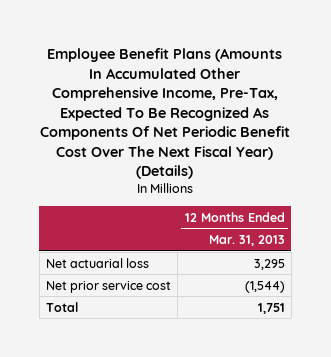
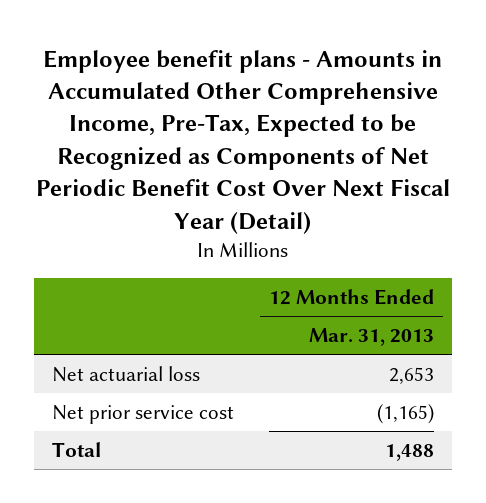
[40,48,291,180] Employee Benefit Plans (Amounts In Accumulated Other Comprehensive Income, Pre-Tax, Expected To Be Recognized As Components Of Net Periodic Benefit Cost Over The Next Fiscal Year) (Details) -> [35,49,450,234] Employee benefit plans - Amounts in Accumulated Other Comprehensive Income, Pre-Tax, Expected to be Recognized as Components of Net Periodic Benefit Cost Over Next Fiscal Year (Detail)
[253,258,285,270] 3,295 -> [389,366,435,384] 2,653
[244,280,285,293] (1,544) -> [377,403,435,424] (1,165)
[257,302,285,314] 1,751 -> [385,443,435,461] 1,488

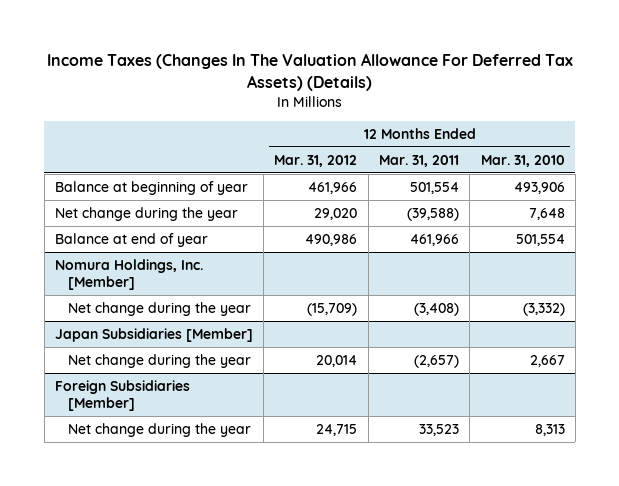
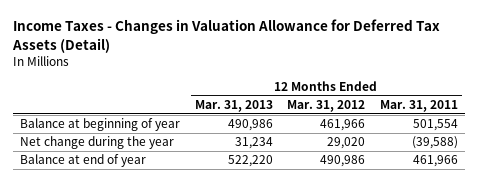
[46,52,573,91] Income Taxes (Changes In The Valuation Allowance For Deferred Tax Assets) (Details) -> [11,19,440,53] Income Taxes - Changes in Valuation Allowance for Deferred Tax Assets (Detail)
[480,154,565,167] Mar. 31, 2010 -> none
none -> [194,100,273,113] Mar. 31, 2013
[54,258,203,291] Nomura Holdings, Inc. [Member] -> none
[68,301,252,316] Net change during the year -> none
[54,327,253,342] Japan Subsidiaries [Member] -> none
[68,353,252,368] Net change during the year -> none
[54,379,190,412] Foreign Subsidiaries [Member] -> none
[68,422,252,437] Net change during the year -> none

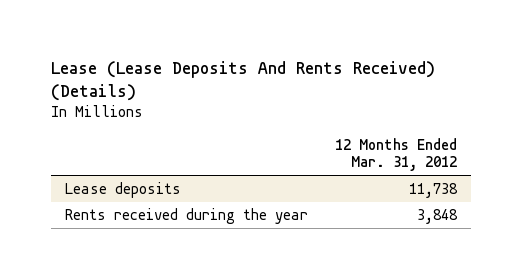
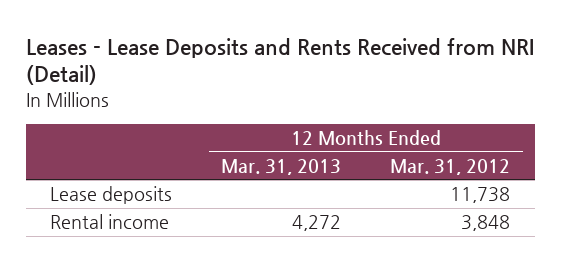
[50,60,435,101] Lease (Lease Deposits And Rents Received) (Details) -> [25,37,534,86] Leases - Lease Deposits and Rents Received from NRI (Detail)
none -> [221,158,342,175] Mar. 31, 2013
[64,207,308,224] Rents received during the year -> [50,214,170,230] Rental income

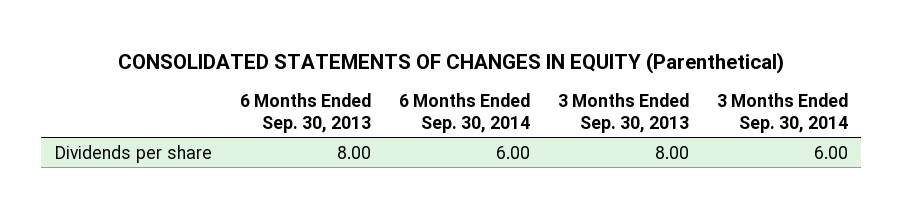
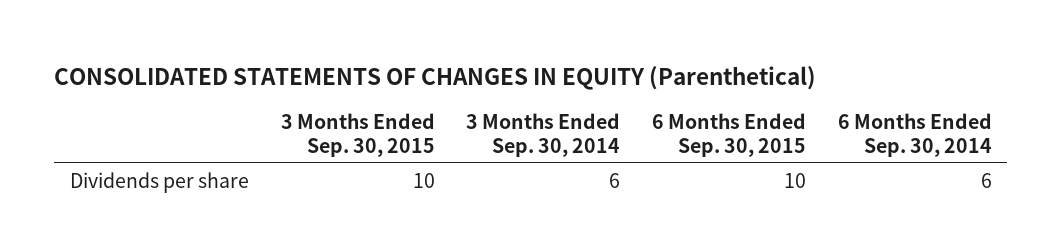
[240,93,372,134] 6 Months Ended Sep. 30, 2013 -> none
[557,93,689,134] 3 Months Ended Sep. 30, 2013 -> none
none -> [280,112,435,157] 3 Months Ended Sep. 30, 2015
none -> [651,112,806,157] 6 Months Ended Sep. 30, 2015
[495,145,530,159] 6.00 -> [980,173,992,189] 6
[813,145,848,159] 6.00 -> [609,173,621,189] 6

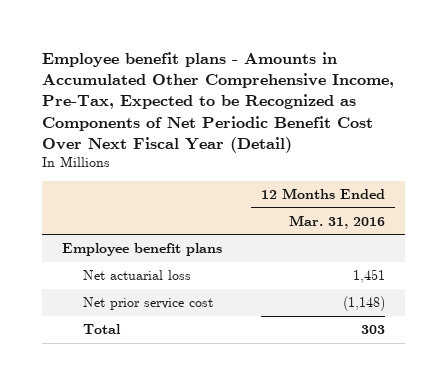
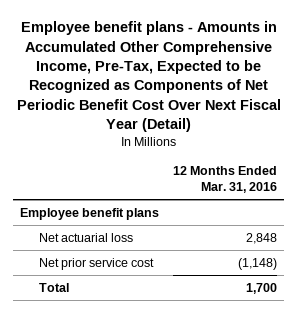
[353,269,386,284] 1,451 -> [245,232,277,244] 2,848
[361,325,386,335] 303 -> [245,282,277,294] 1,700

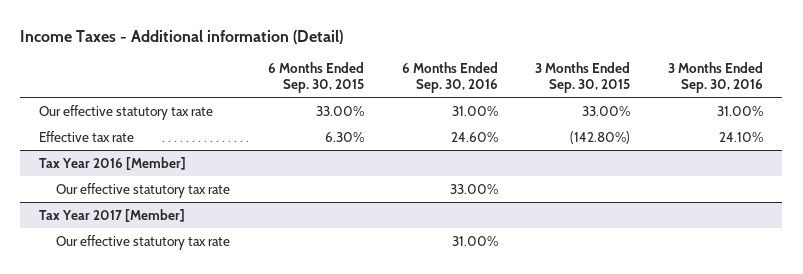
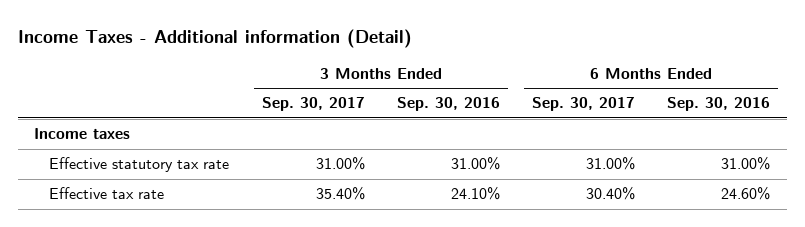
[267,62,364,94] 6 Months Ended Sep. 30, 2015 -> none
[535,62,631,94] 3 Months Ended Sep. 30, 2015 -> none
none -> [261,97,365,112] Sep. 30, 2017
none -> [532,97,636,112] Sep. 30, 2017
none -> [34,128,131,140] Income taxes
[39,104,214,120] Our effective statutory tax rate -> [49,157,230,173] Effective statutory tax rate
[39,156,187,170] Tax Year 2016 [Member] -> none
[56,182,231,198] Our effective statutory tax rate -> none
[39,208,186,222] Tax Year 2017 [Member] -> none
[56,234,231,250] Our effective statutory tax rate -> none

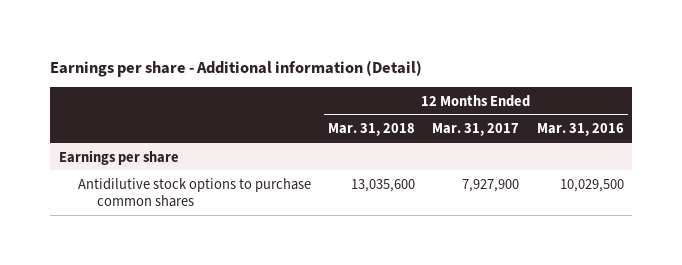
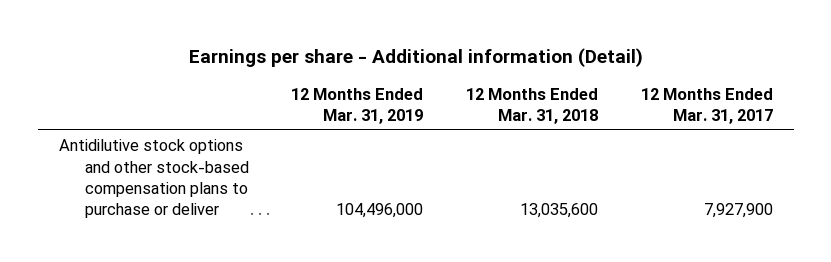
[536,123,624,137] Mar. 31, 2016 -> none
none -> [291,87,424,125] 12 Months Ended Mar. 31, 2019
[58,149,179,165] Earnings per share -> none
[78,177,312,208] Antidilutive stock options to purchase common shares -> [58,139,249,219] Antidilutive stock options and other stock-based compensation plans to purchase or deliver

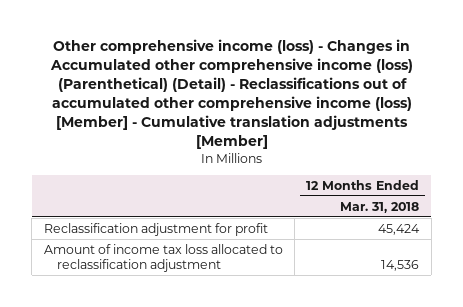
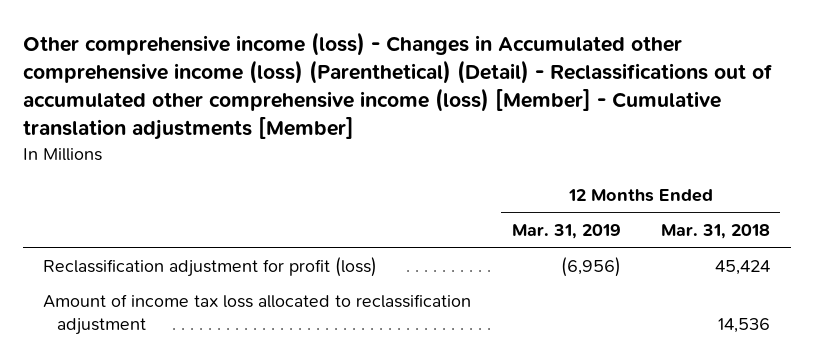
none -> [511,223,621,239] Mar. 31, 2019
[43,222,268,236] Reclassification adjustment for profit -> [42,256,377,277] Reclassification adjustment for profit (loss)

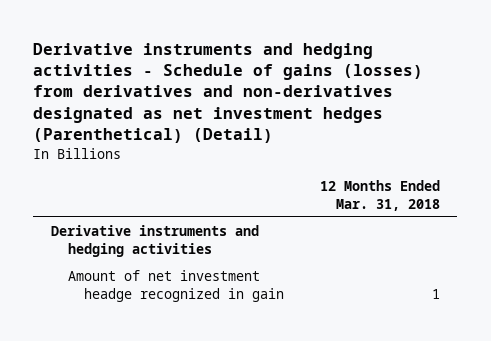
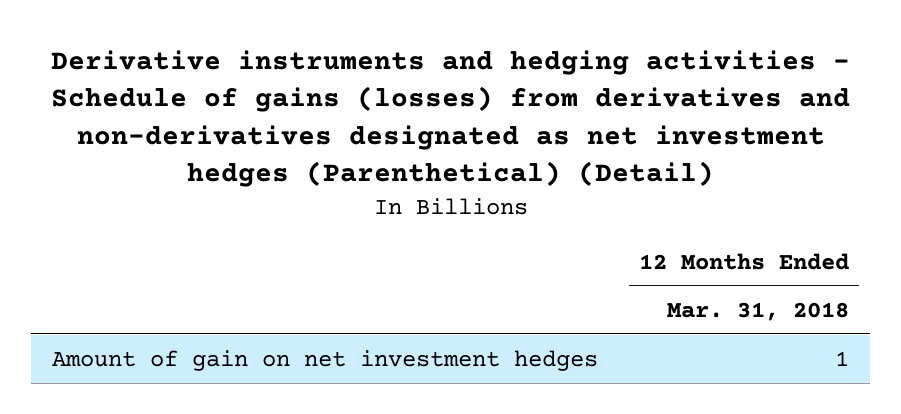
[51,225,260,258] Derivative instruments and hedging activities -> none
[67,270,285,303] Amount of net investment headge recognized in gain -> [51,349,598,371] Amount of gain on net investment hedges

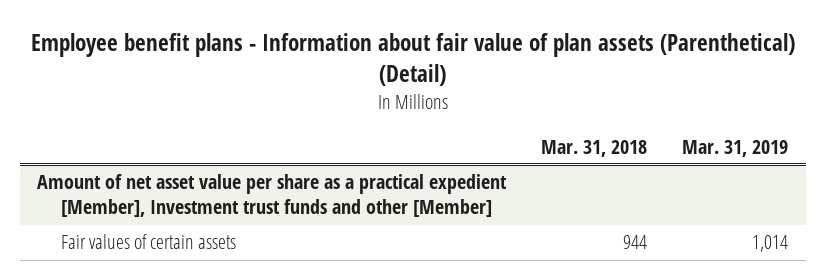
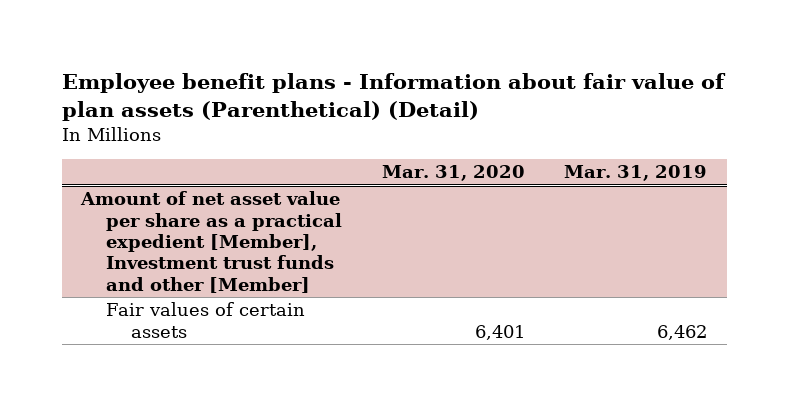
[541,139,648,157] Mar. 31, 2018 -> none
none -> [381,165,525,182] Mar. 31, 2020
[752,235,789,253] 1,014 -> [657,324,708,340] 6,462

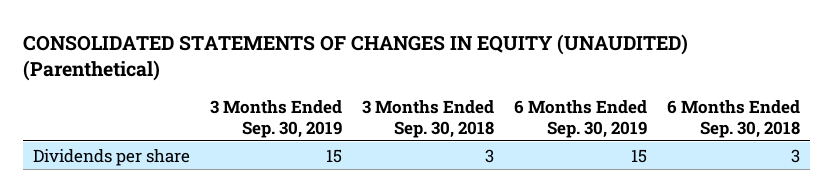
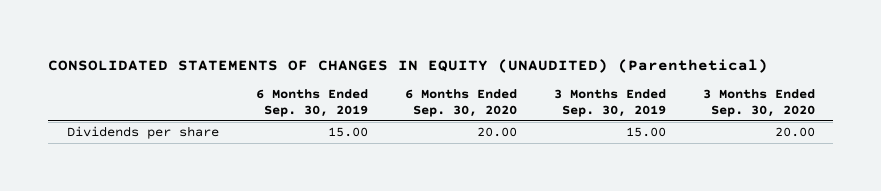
[361,99,494,138] 3 Months Ended Sep. 30, 2018 -> none
[666,99,800,138] 6 Months Ended Sep. 30, 2018 -> none
none -> [404,89,517,118] 6 Months Ended Sep. 30, 2020
none -> [702,89,815,118] 3 Months Ended Sep. 30, 2020
[325,148,342,163] 15 -> [625,127,666,138] 15.00
[630,148,647,163] 15 -> [327,127,368,138] 15.00

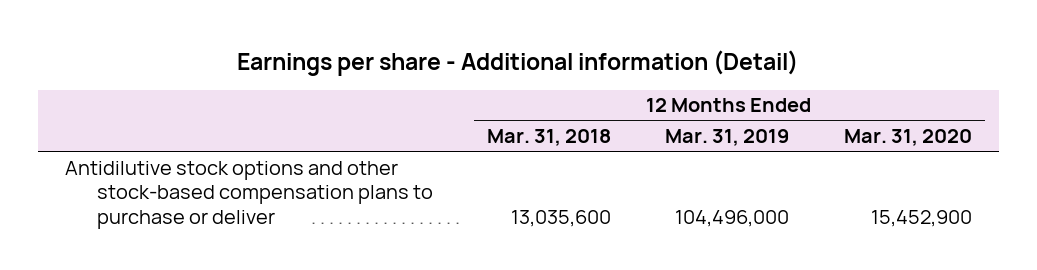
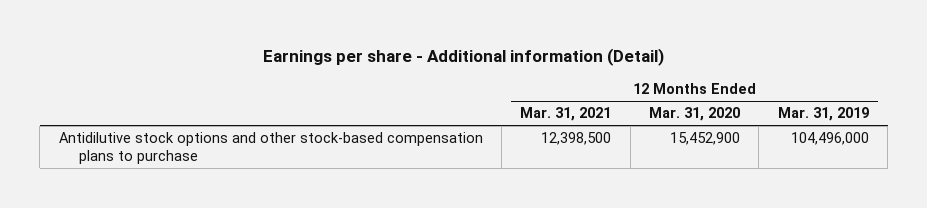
[487,129,612,147] Mar. 31, 2018 -> none
none -> [520,107,612,122] Mar. 31, 2021
[65,160,434,229] Antidilutive stock options and other stock-based compensation plans to purchase or deliver -> [58,132,483,165] Antidilutive stock options and other stock-based compensation plans to purchase

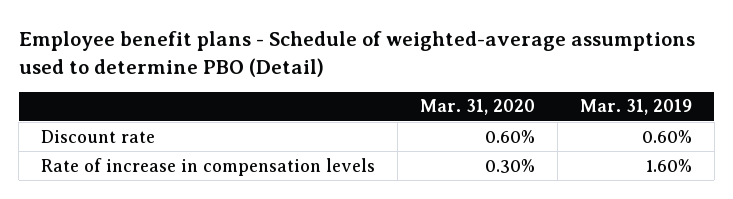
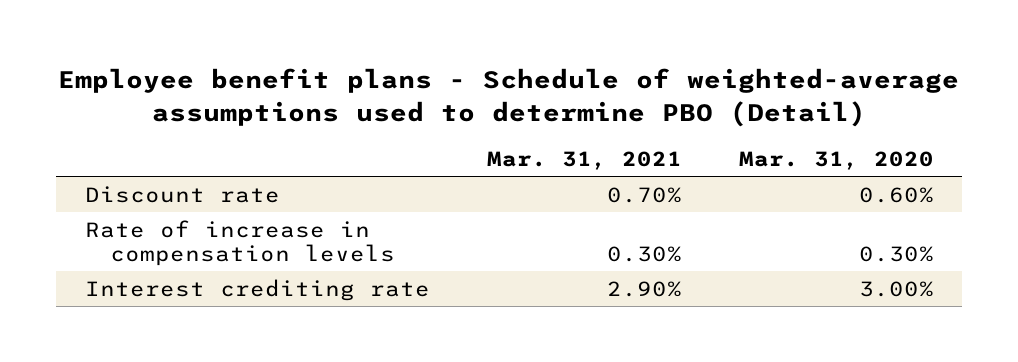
[579,99,692,116] Mar. 31, 2019 -> none
none -> [486,151,682,171] Mar. 31, 2021
none -> [84,278,430,301] Interest crediting rate

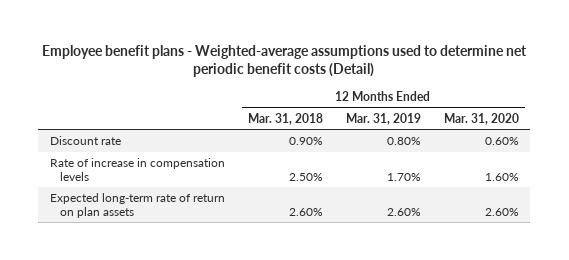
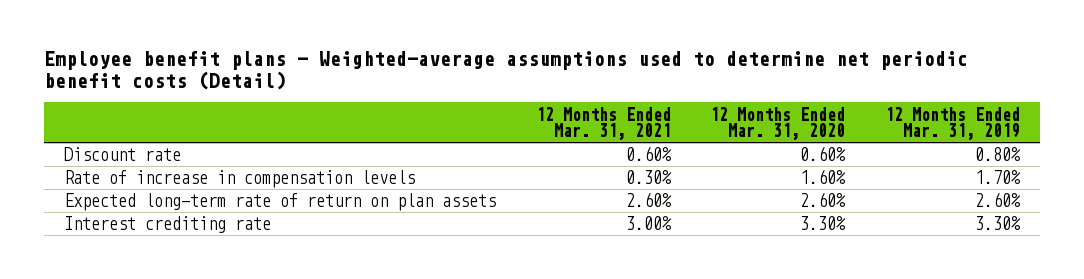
[247,112,323,125] Mar. 31, 2018 -> none
none -> [535,106,671,141] 12 Months Ended Mar. 31, 2021
none -> [63,216,271,234] Interest crediting rate

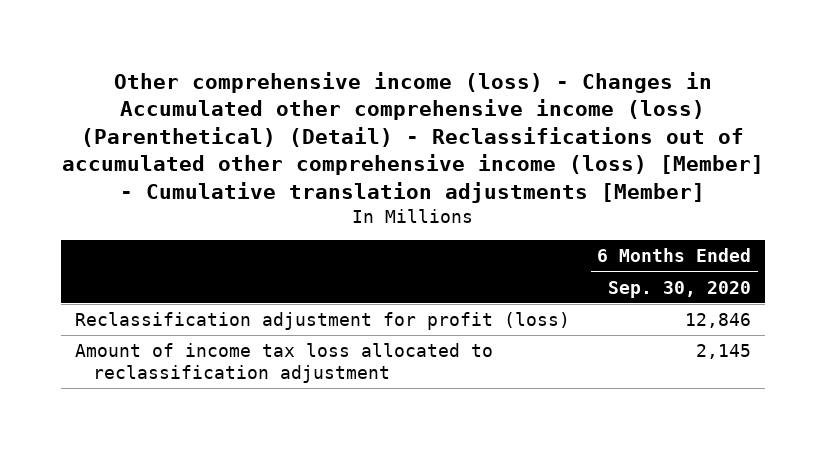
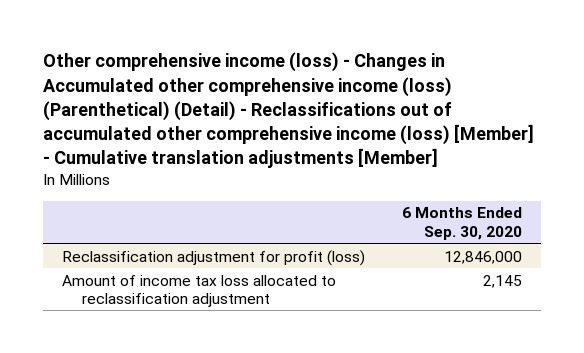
[685,313,752,329] 12,846 -> [443,250,522,264] 12,846,000

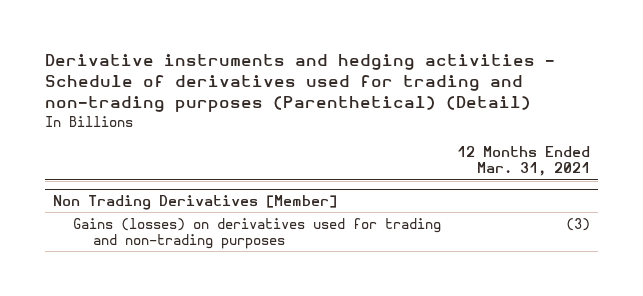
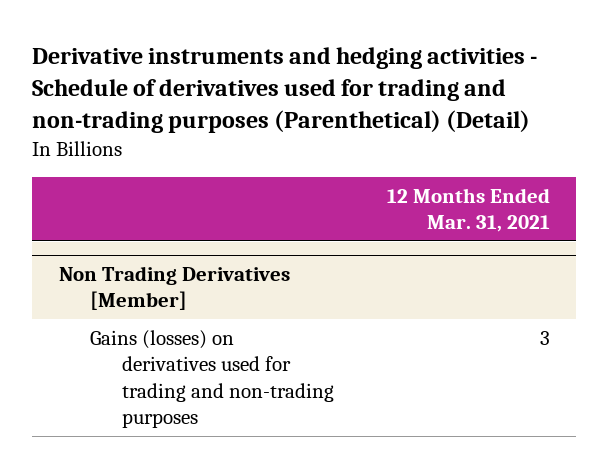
[566,217,591,231] (3) -> [539,330,550,345] 3

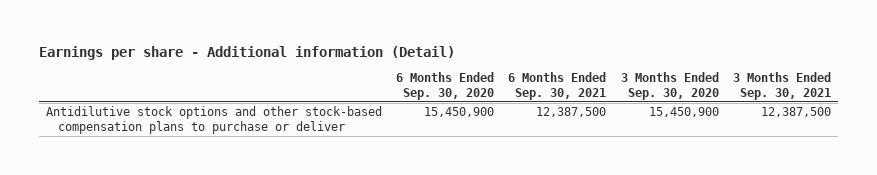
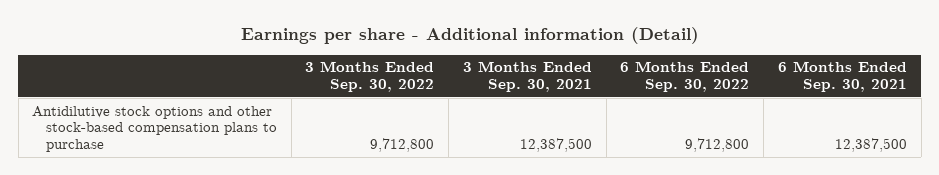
[396,72,495,100] 6 Months Ended Sep. 30, 2020 -> none
[620,72,719,100] 3 Months Ended Sep. 30, 2020 -> none
none -> [305,61,435,92] 3 Months Ended Sep. 30, 2022
none -> [620,61,750,92] 6 Months Ended Sep. 30, 2022
[45,106,382,135] Antidilutive stock options and other stock-based compensation plans to purchase or deliver -> [32,105,277,152] Antidilutive stock options and other stock-based compensation plans to purchase

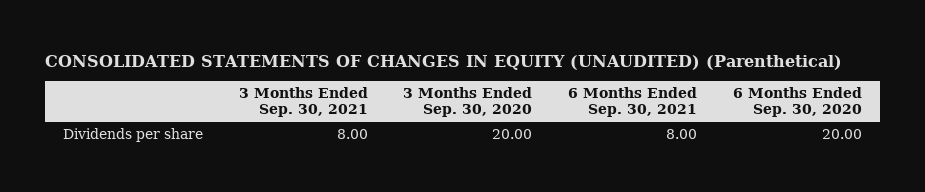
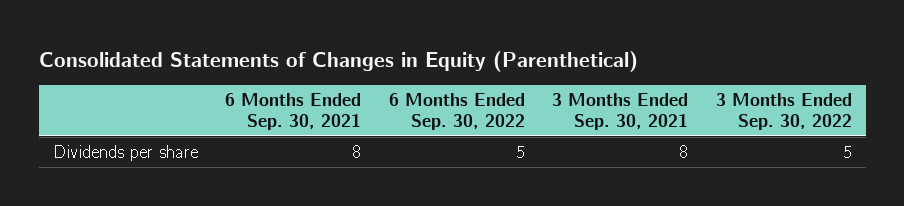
[45,54,843,70] CONSOLIDATED STATEMENTS OF CHANGES IN EQUITY (UNAUDITED) (Parenthetical) -> [38,50,638,72] Consolidated Statements of Changes in Equity (Parenthetical)
[403,87,533,118] 3 Months Ended Sep. 30, 2020 -> none
[732,87,862,118] 6 Months Ended Sep. 30, 2020 -> none
none -> [388,92,525,131] 6 Months Ended Sep. 30, 2022
none -> [715,92,852,131] 3 Months Ended Sep. 30, 2022
[336,129,368,140] 8.00 -> [679,145,689,159] 8
[666,129,698,140] 8.00 -> [352,145,362,159] 8

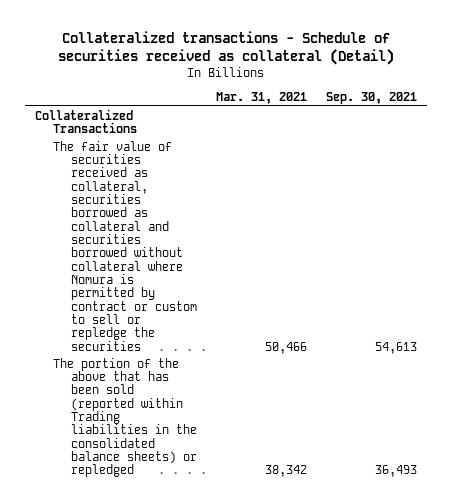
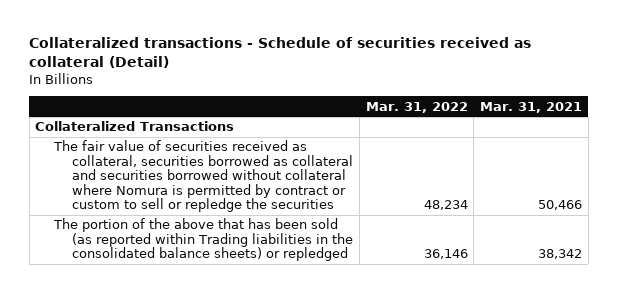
[326,92,418,105] Sep. 30, 2021 -> none
none -> [365,101,468,113] Mar. 31, 2022
[52,357,198,478] The portion of the above that has been sold (reported within Trading liabilities in the consolidated balance sheets) or repledged -> [52,218,354,262] The portion of the above that has been sold (as reported within Trading liabilities in the consolidated balance sheets) or repledged

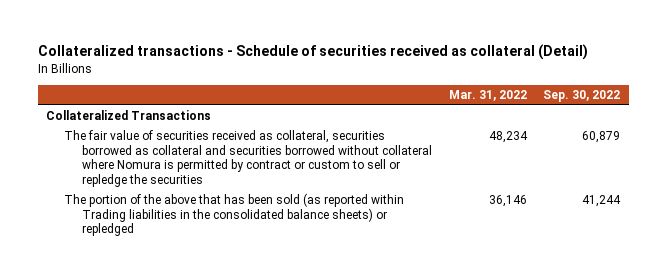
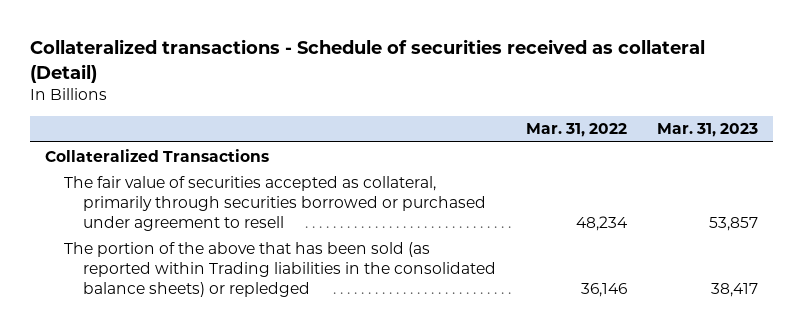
[543,89,621,102] Sep. 30, 2022 -> none
none -> [656,123,758,138] Mar. 31, 2023
[64,130,433,187] The fair value of securities received as collateral, securities borrowed as collateral and securities borrowed without collateral where Nomura is permitted by contract or custom to sell or repledge the securities -> [64,175,487,231] The fair value of securities accepted as collateral, primarily through securities borrowed or purchased under agreement to resell

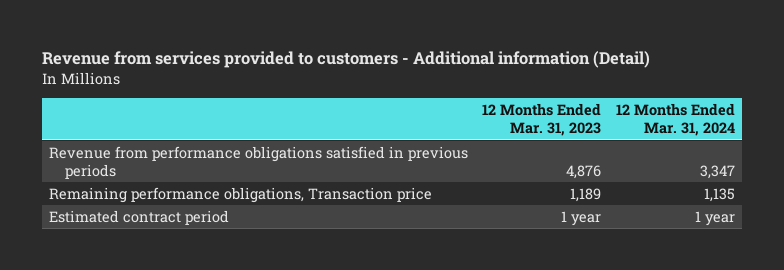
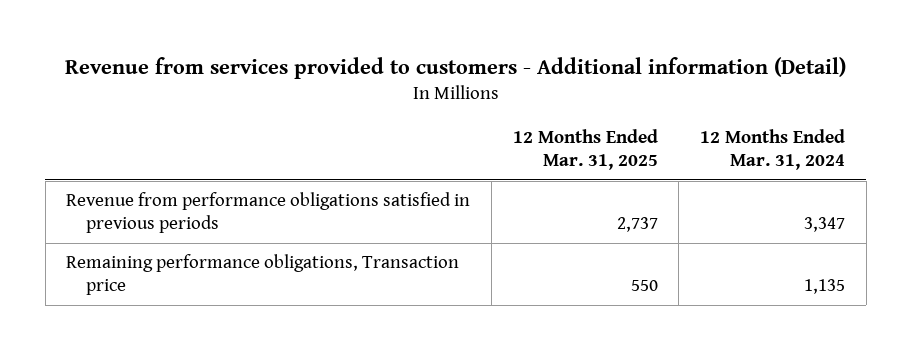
[482,103,602,137] 12 Months Ended Mar. 31, 2023 -> none
none -> [512,128,658,171] 12 Months Ended Mar. 31, 2025
[48,209,229,225] Estimated contract period -> none

